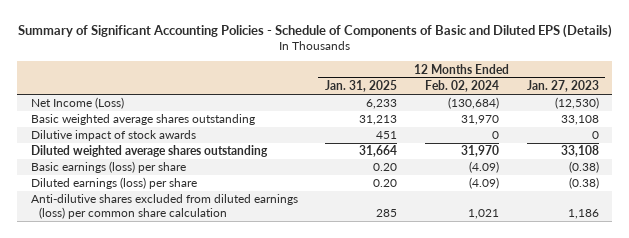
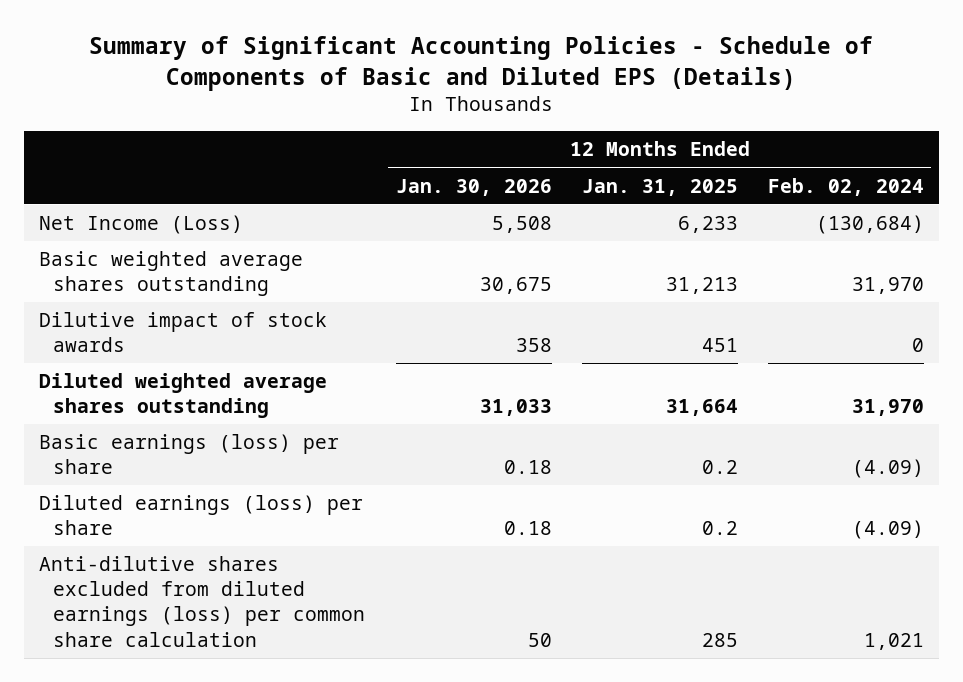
[526,80,599,93] Jan. 27, 2023 -> none
none -> [395,178,552,196] Jan. 30, 2026
[373,163,398,172] 0.20 -> [701,460,738,475] 0.2
[373,179,398,188] 0.20 -> [701,521,738,536] 0.2

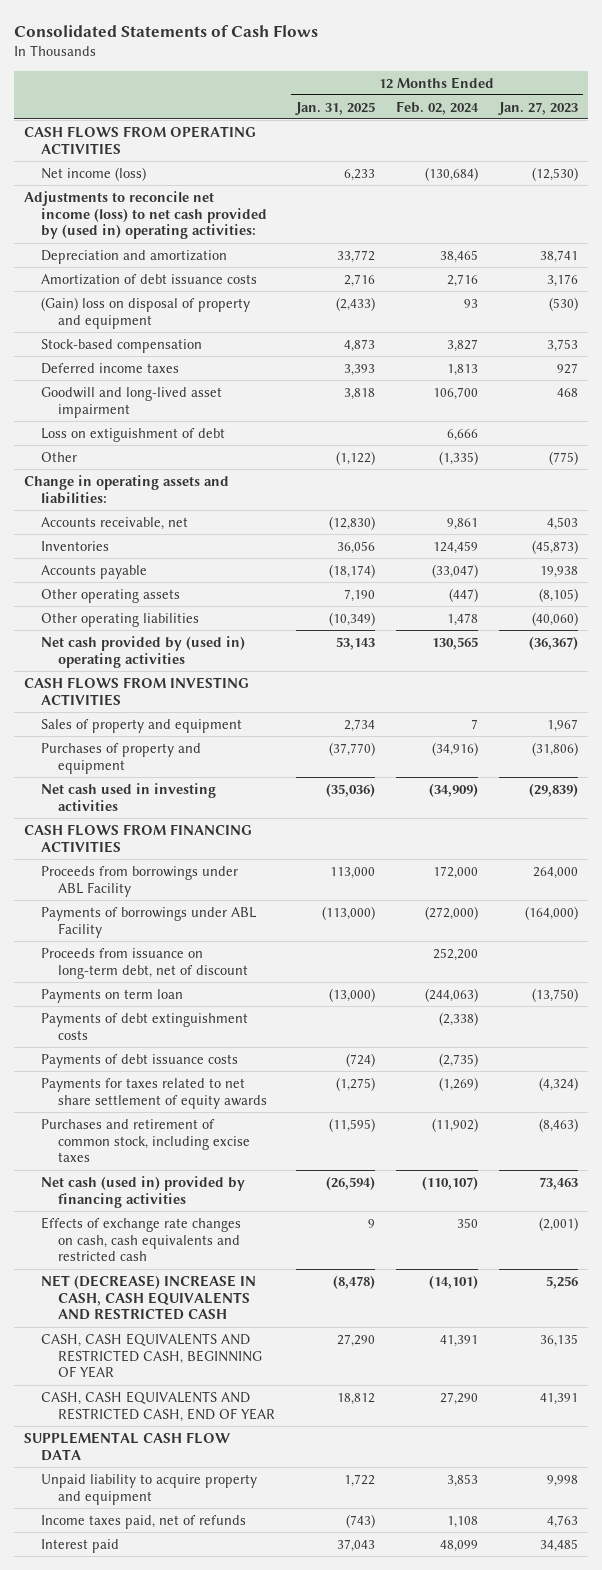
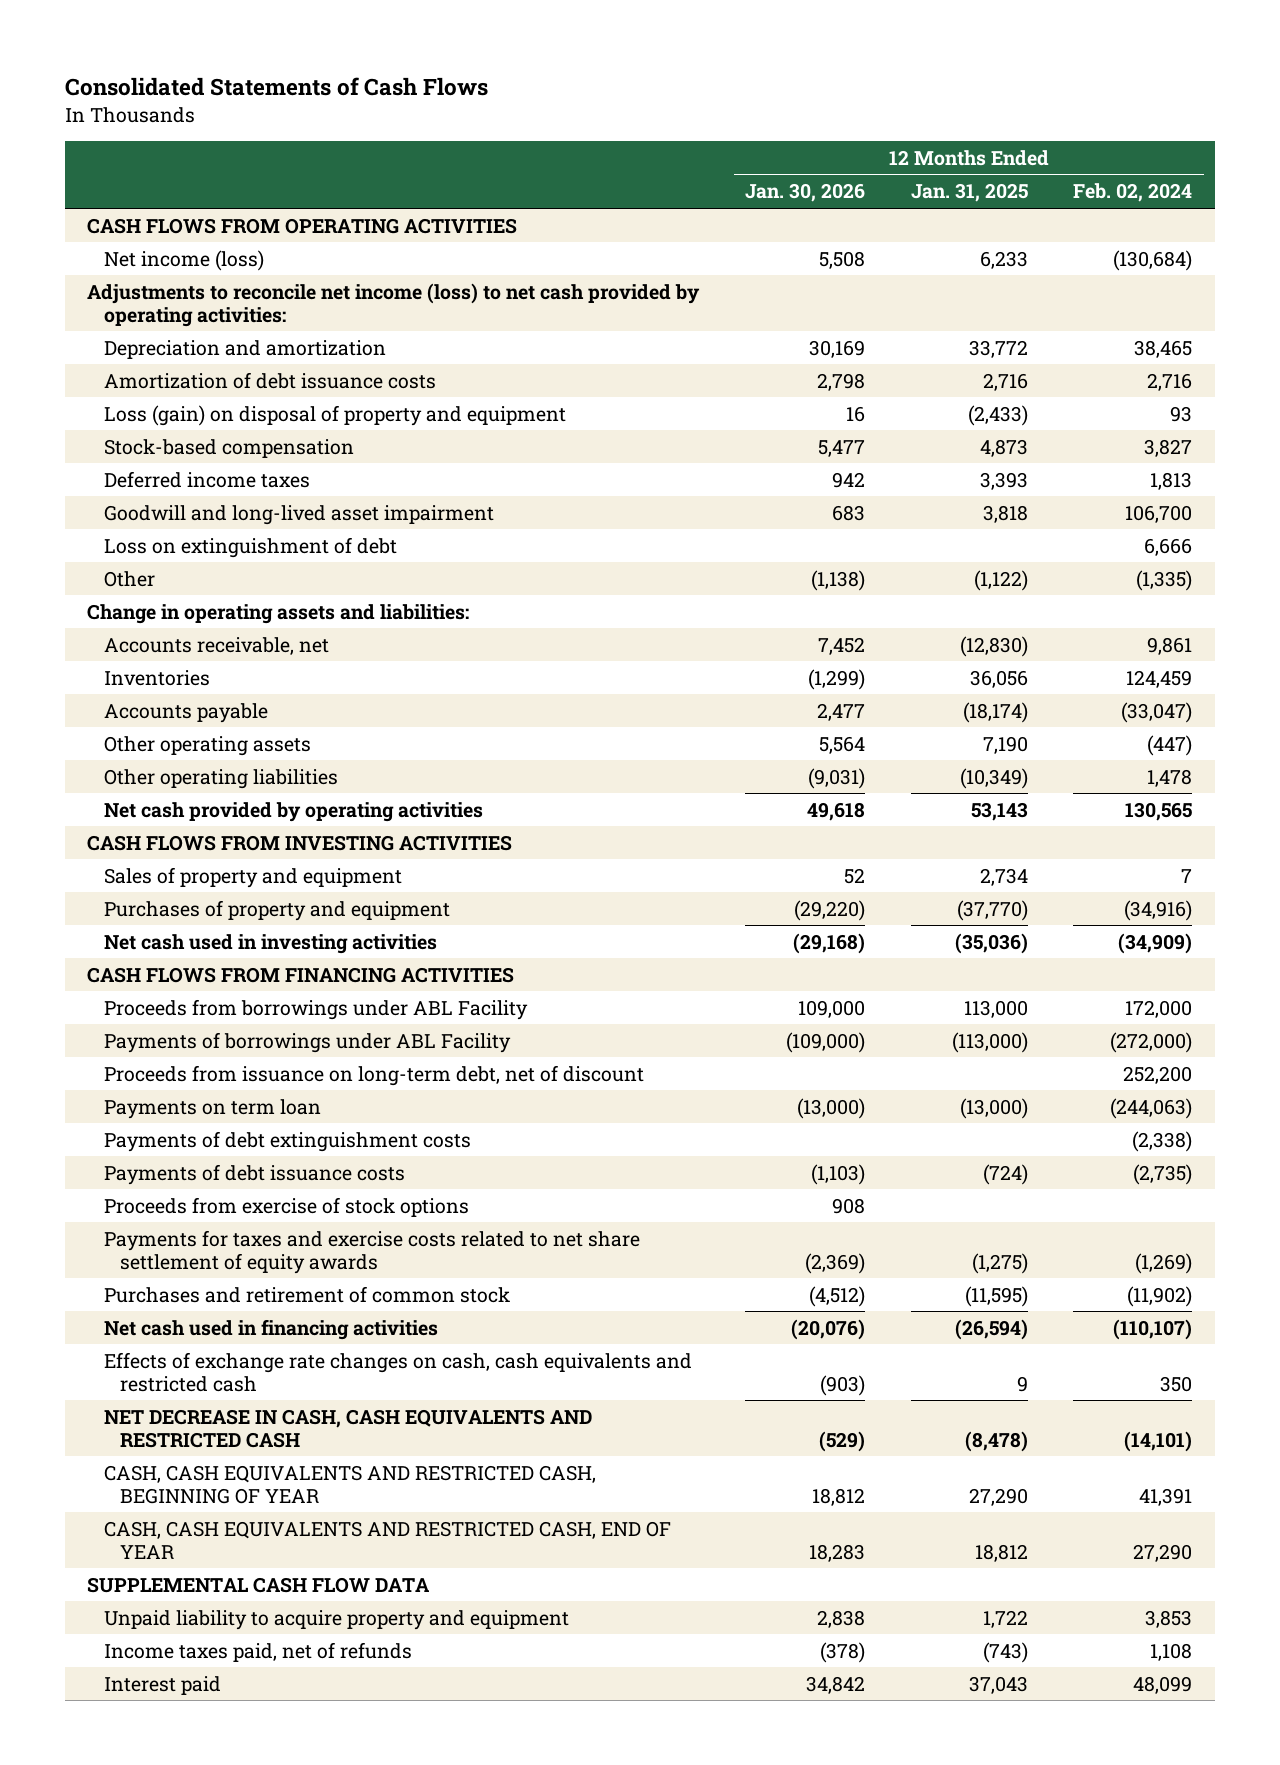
[497,101,578,115] Jan. 27, 2023 -> none
none -> [745,183,866,203] Jan. 30, 2026
[24,190,268,240] Adjustments to reconcile net income (loss) to net cash provided by (used in) operating activities: -> [87,282,701,327] Adjustments to reconcile net income (loss) to net cash provided by operating activities:
[41,296,251,329] (Gain) loss on disposal of property and equipment -> [103,404,566,426] Loss (gain) on disposal of property and equipment
[41,427,226,442] Loss on extiguishment of debt -> [103,536,397,558] Loss on extinguishment of debt
[41,635,246,668] Net cash provided by (used in) operating activities -> [103,801,483,822] Net cash provided by operating activities
none -> [103,1196,469,1217] Proceeds from exercise of stock options
[41,1077,267,1109] Payments for taxes related to net share settlement of equity awards -> [103,1229,640,1274] Payments for taxes and exercise costs related to net share settlement of equity awards
[41,1118,250,1163] Purchases and retirement of common stock, including excise taxes -> [103,1285,510,1303] Purchases and retirement of common stock
[41,1175,246,1208] Net cash (used in) provided by financing activities -> [103,1318,438,1340] Net cash used in financing activities
[41,1274,257,1321] NET (DECREASE) INCREASE IN CASH, CASH EQUIVALENTS AND RESTRICTED CASH -> [103,1408,592,1448] NET DECREASE IN CASH, CASH EQUIVALENTS AND RESTRICTED CASH

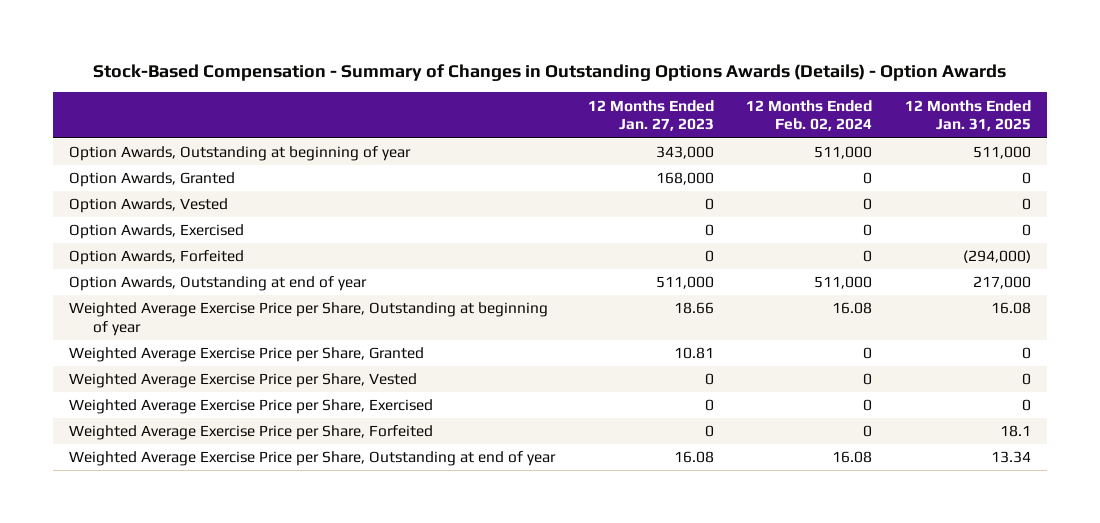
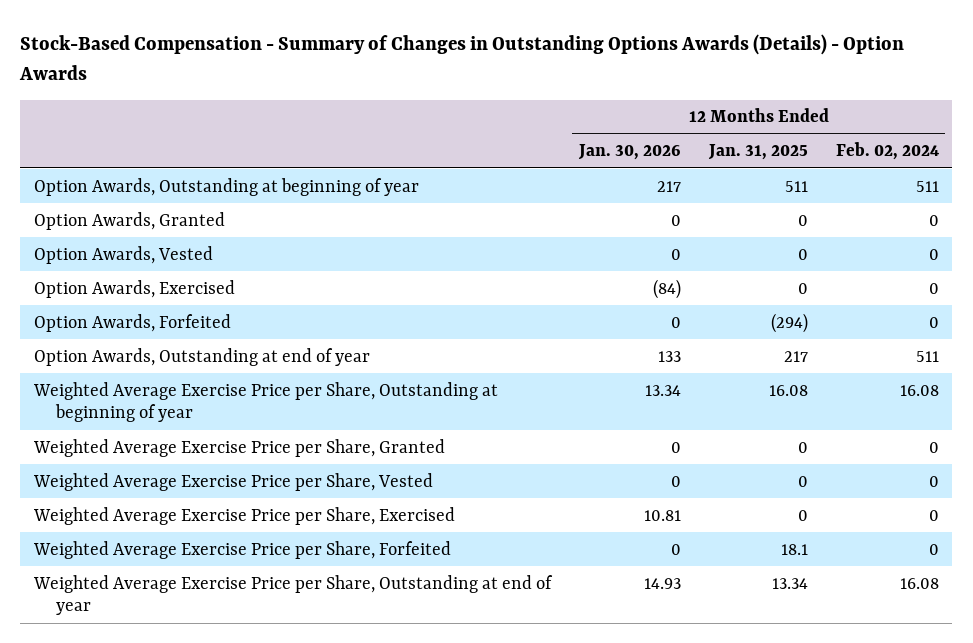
[587,99,714,132] 12 Months Ended Jan. 27, 2023 -> none
none -> [578,144,682,161] Jan. 30, 2026
[814,146,873,160] 511,000 -> [915,180,939,192] 511
[972,146,1031,160] 511,000 -> [784,180,808,192] 511
[962,250,1031,264] (294,000) -> [770,312,808,333] (294)
[814,276,873,290] 511,000 -> [915,350,939,362] 511
[972,276,1031,290] 217,000 -> [783,350,808,362] 217

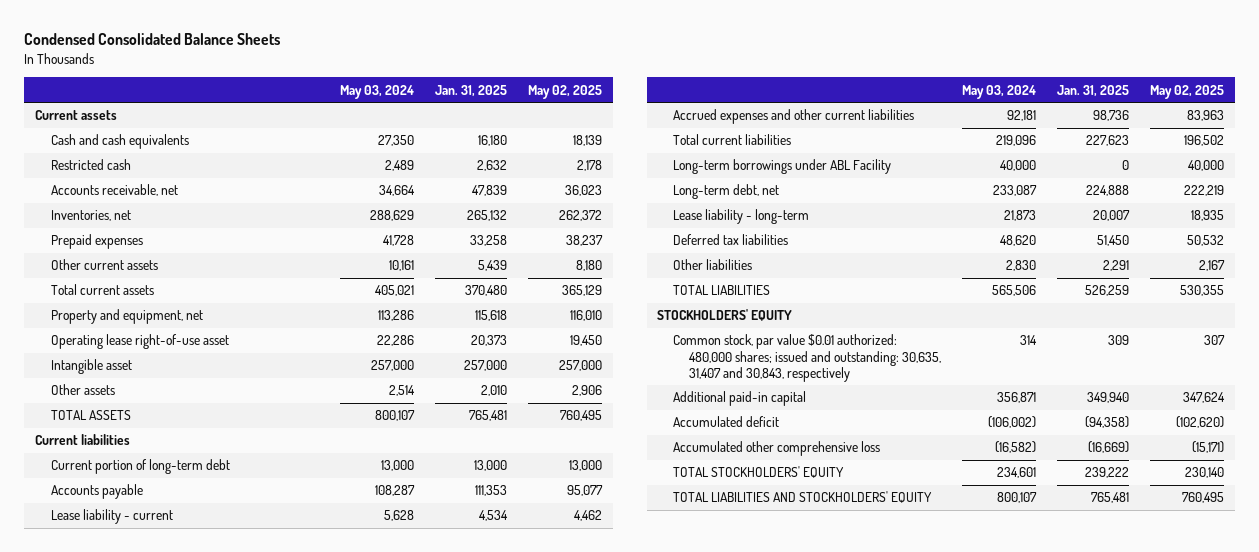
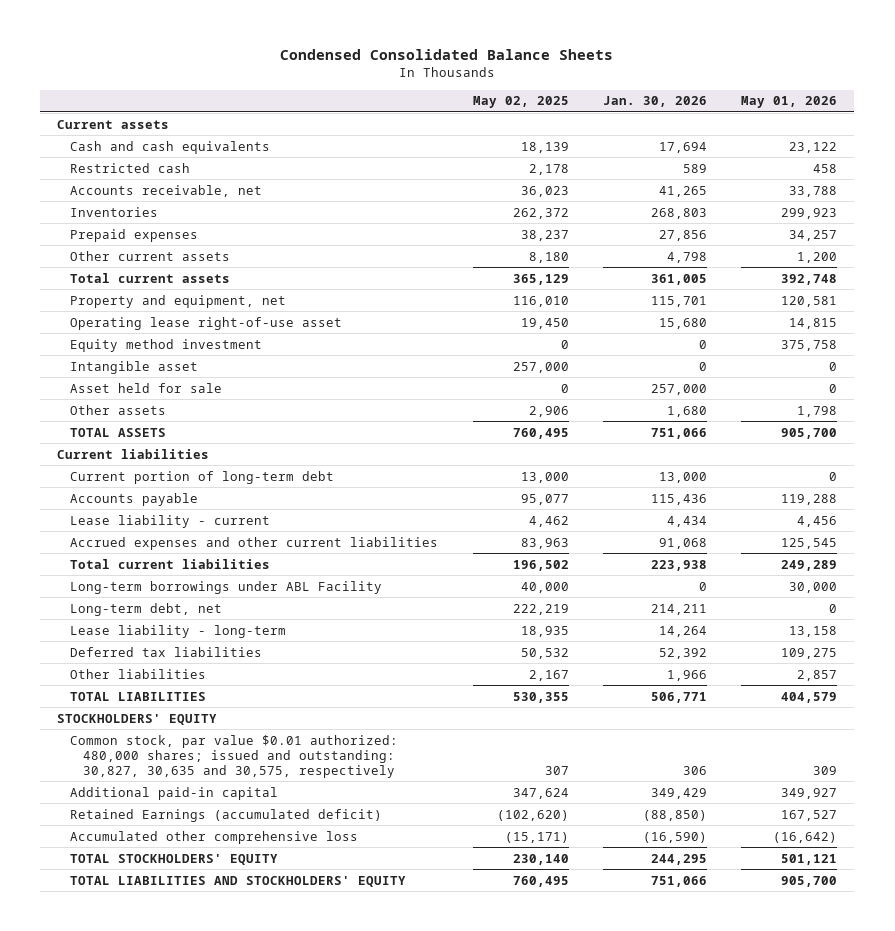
[339,84,414,99] May 03, 2024 -> none
[434,84,507,97] Jan. 31, 2025 -> none
none -> [602,96,707,108] Jan. 30, 2026
none -> [741,96,838,109] May 01, 2026
[50,210,131,222] Inventories, net -> [70,206,159,217] Inventories
none -> [70,338,263,352] Equity method investment
none -> [70,382,223,393] Asset held for sale
[673,334,942,382] Common stock, par value $0.01 authorized: 480,000 shares; issued and outstanding: 30,635, 31,407 and 30,843, respectively -> [70,734,399,778] Common stock, par value $0.01 authorized: 480,000 shares; issued and outstanding: 30,827, 30,635 and 30,575, respectively
[673,416,780,428] Accumulated deficit -> [70,808,383,822] Retained Earnings (accumulated deficit)

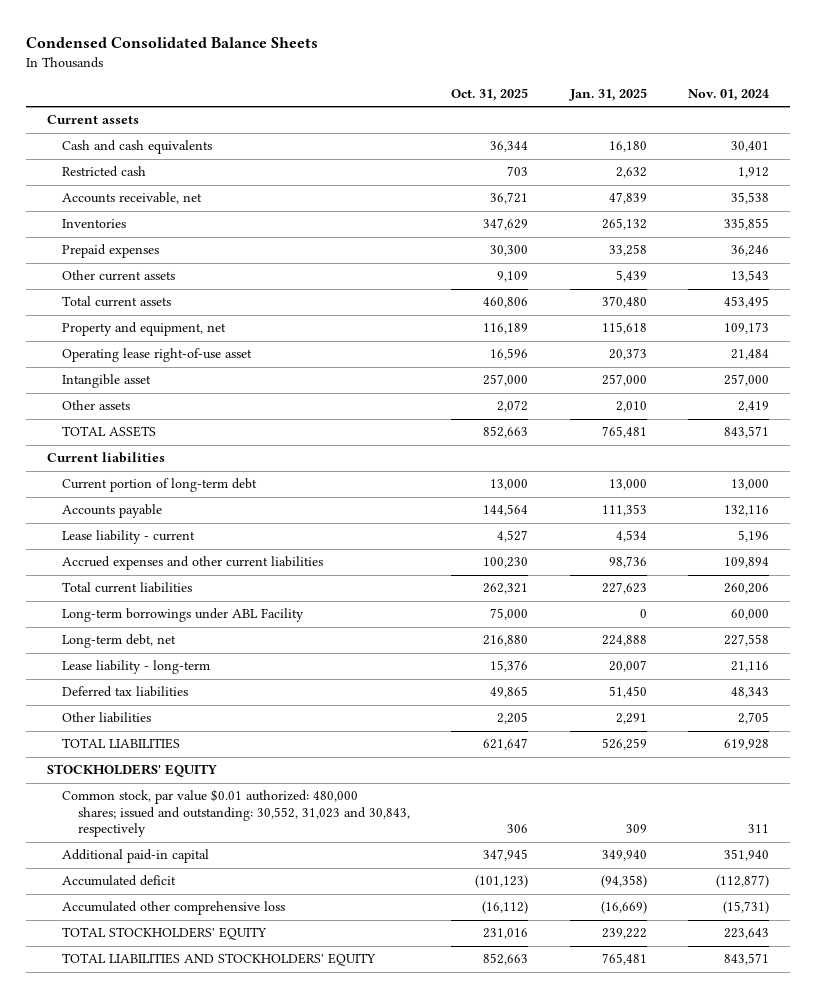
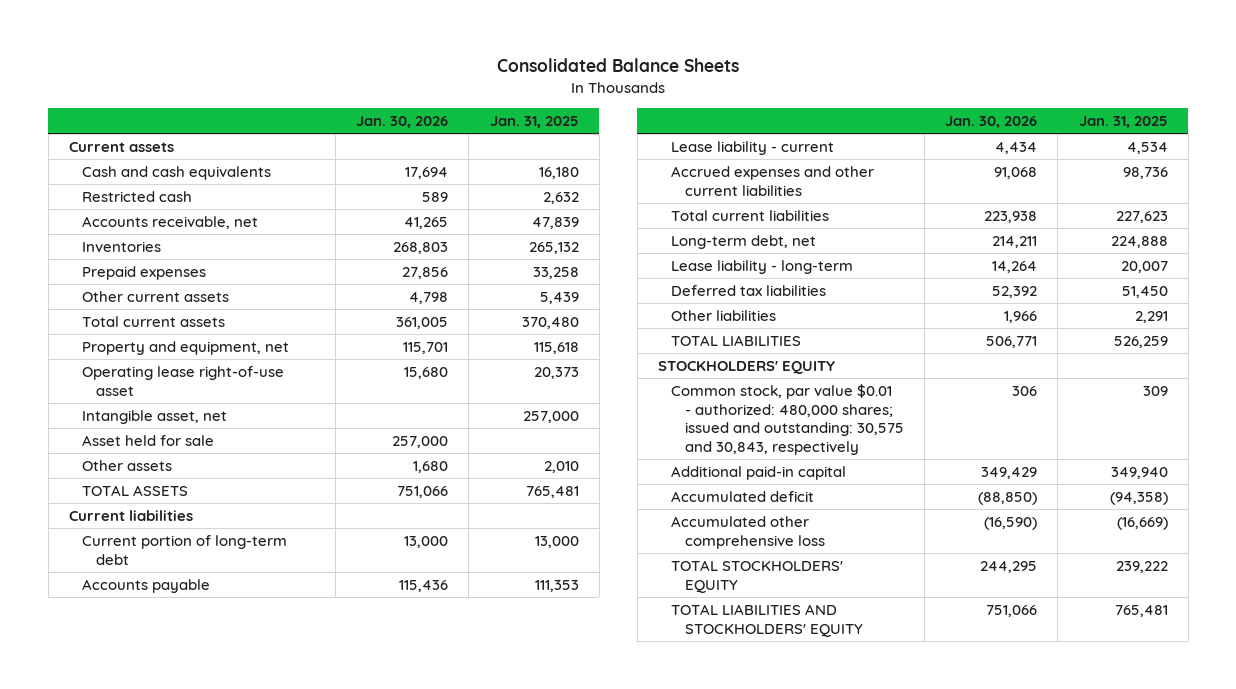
[25,36,318,48] Condensed Consolidated Balance Sheets -> [497,57,740,72] Consolidated Balance Sheets
[451,87,529,101] Oct. 31, 2025 -> none
[687,88,769,101] Nov. 01, 2024 -> none
none -> [356,115,449,128] Jan. 30, 2026
[62,374,152,389] Intangible asset -> [82,410,228,425] Intangible asset, net
none -> [82,435,215,447] Asset held for sale
[62,608,305,623] Long-term borrowings under ABL Facility -> none
[62,789,410,838] Common stock, par value $0.01 authorized: 480,000 shares; issued and outstanding: 30,552, 31,023 and 30,843, respectively -> [671,384,904,455] Common stock, par value $0.01 - authorized: 480,000 shares; issued and outstanding: 30,575 and 30,843, respectively

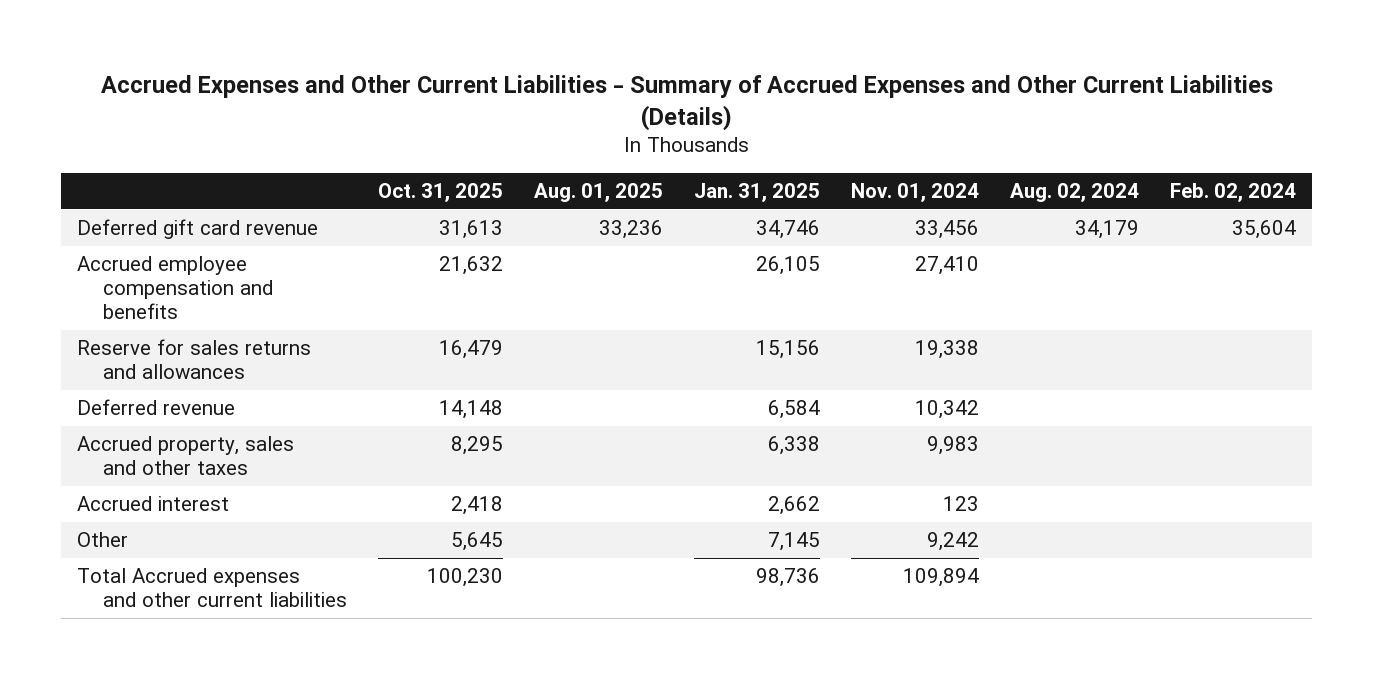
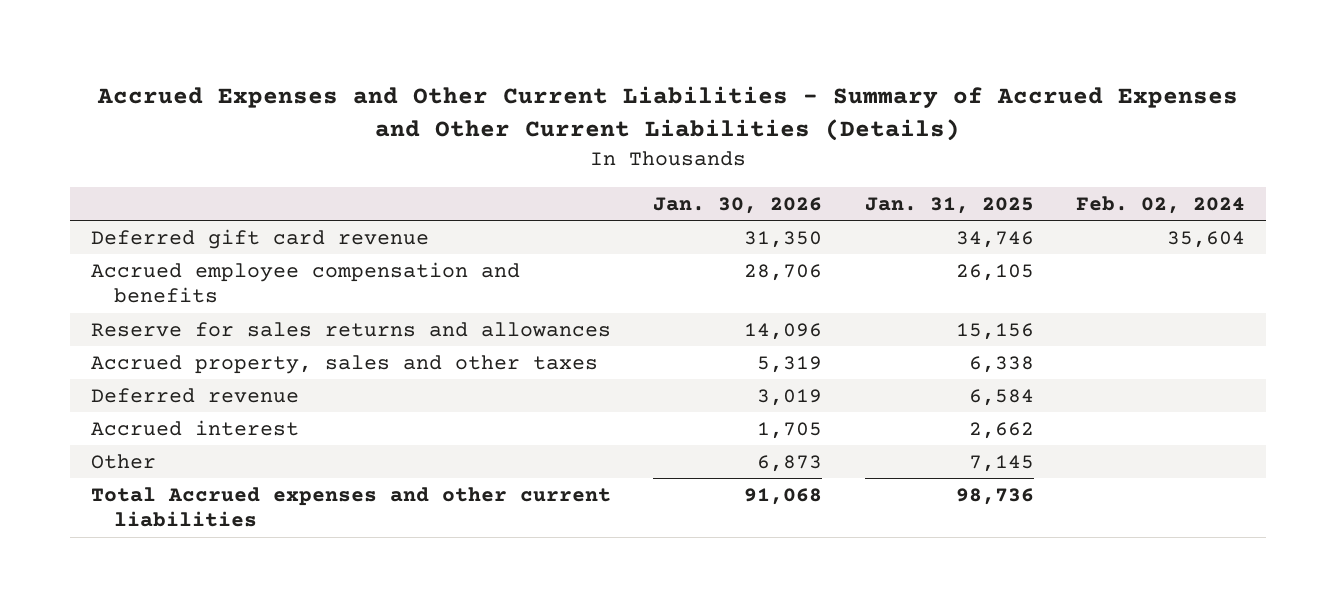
[377,183,503,203] Oct. 31, 2025 -> none
[533,183,663,203] Aug. 01, 2025 -> none
[851,183,980,203] Nov. 01, 2024 -> none
[1010,183,1140,203] Aug. 02, 2024 -> none
none -> [653,196,823,214] Jan. 30, 2026
[76,399,235,416] Deferred revenue -> [91,387,300,403] Deferred revenue

